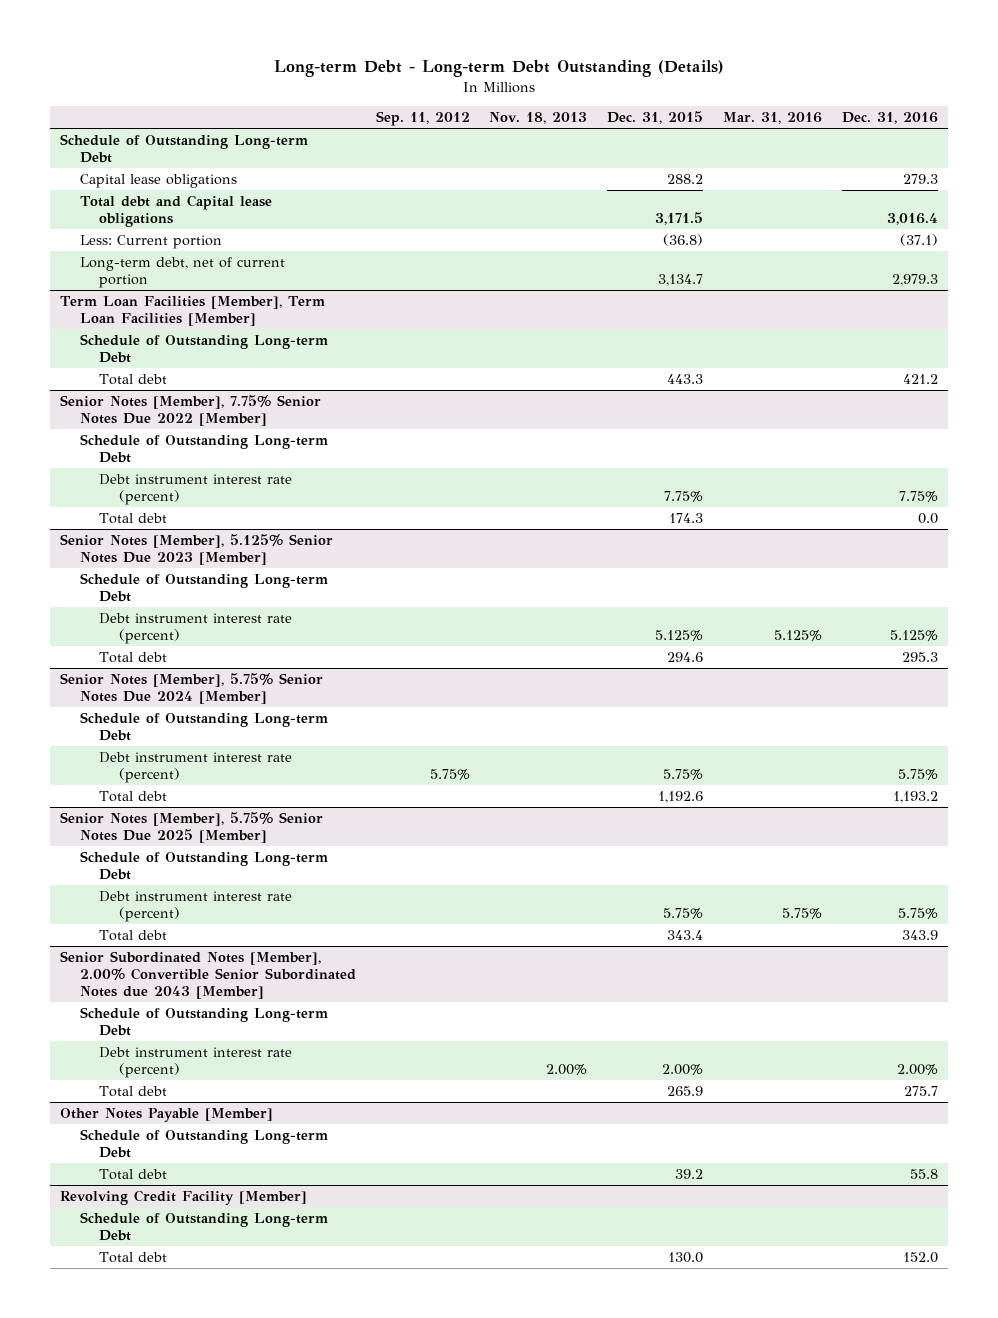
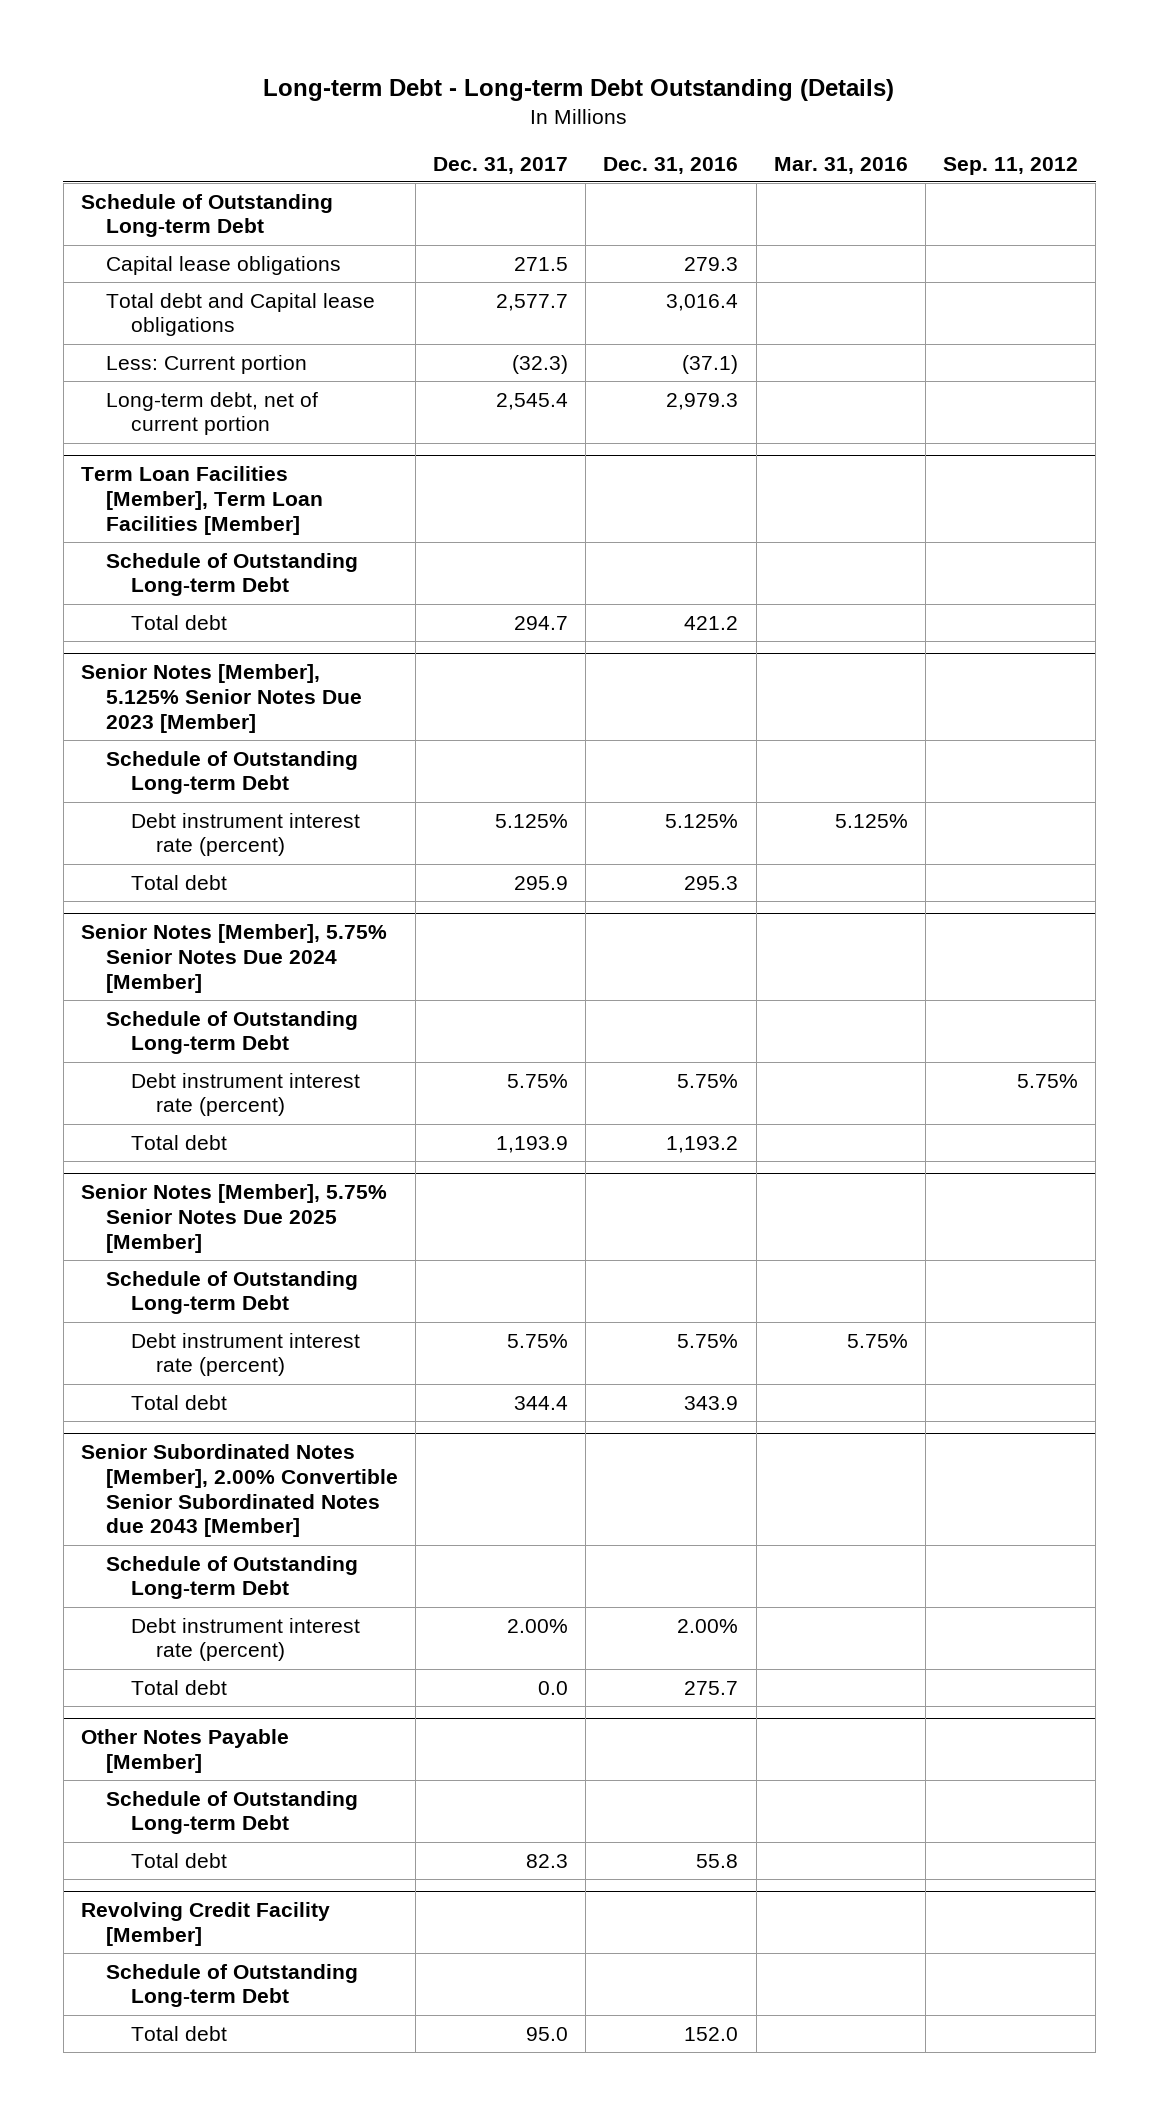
[489,112,588,125] Nov. 18, 2013 -> none
[607,111,704,125] Dec. 31, 2015 -> none
none -> [433,156,569,174] Dec. 31, 2017
[59,395,321,427] Senior Notes [Member], 7.75% Senior Notes Due 2022 [Member] -> none
[79,434,328,464] Schedule of Outstanding Long-term Debt -> none
[99,474,293,506] Debt instrument interest rate (percent) -> none
[99,513,168,525] Total debt -> none

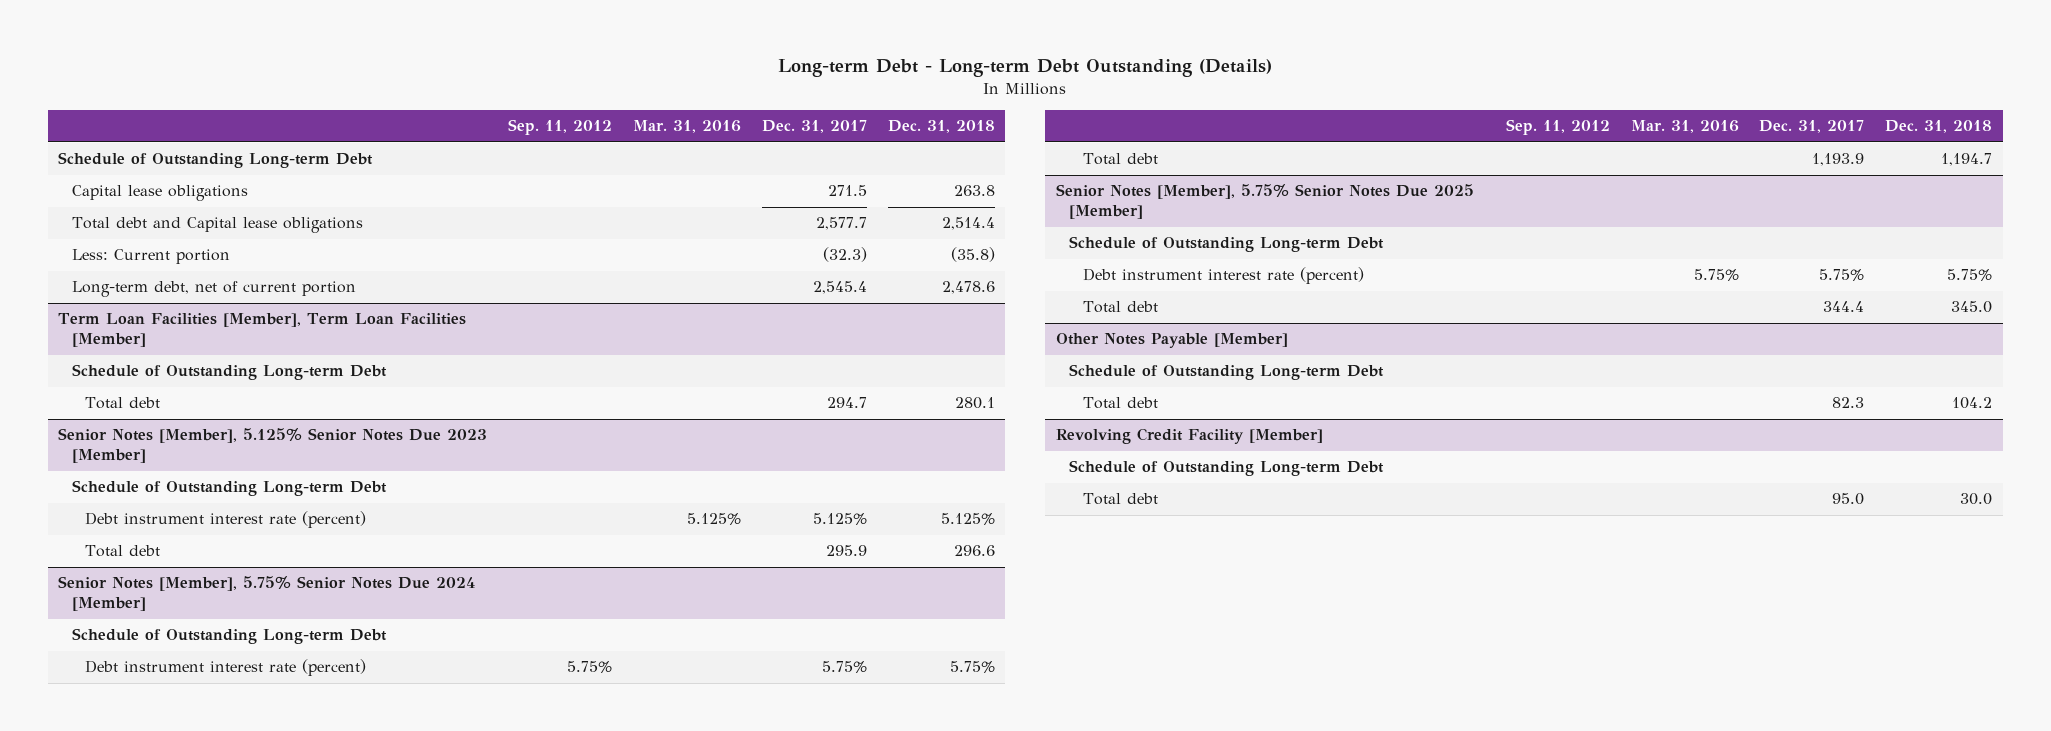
[603,156,739,174] Dec. 31, 2016 -> none
none -> [887,120,995,134] Dec. 31, 2018
[80,1444,398,1538] Senior Subordinated Notes [Member], 2.00% Convertible Senior Subordinated Notes due 2043 [Member] -> none
[105,1555,358,1600] Schedule of Outstanding Long-term Debt -> none
[130,1617,360,1662] Debt instrument interest rate (percent) -> none
[130,1679,227,1695] Total debt -> none

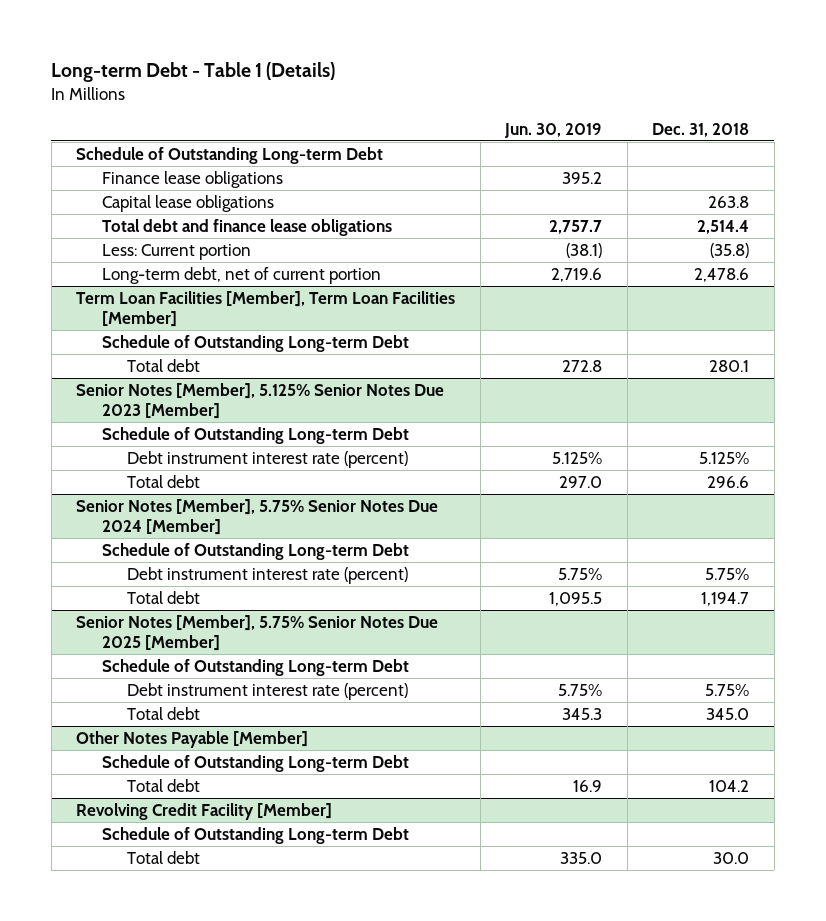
[778,59,1273,78] Long-term Debt - Long-term Debt Outstanding (Details) -> [51,62,336,83] Long-term Debt - Table 1 (Details)
[508,119,613,136] Sep. 11, 2012 -> none
[633,120,742,134] Mar. 31, 2016 -> none
[761,120,867,134] Dec. 31, 2017 -> none
none -> [504,122,603,138] Jun. 30, 2019
none -> [101,171,283,189] Finance lease obligations
[71,217,363,234] Total debt and Capital lease obligations -> [101,219,392,237] Total debt and finance lease obligations

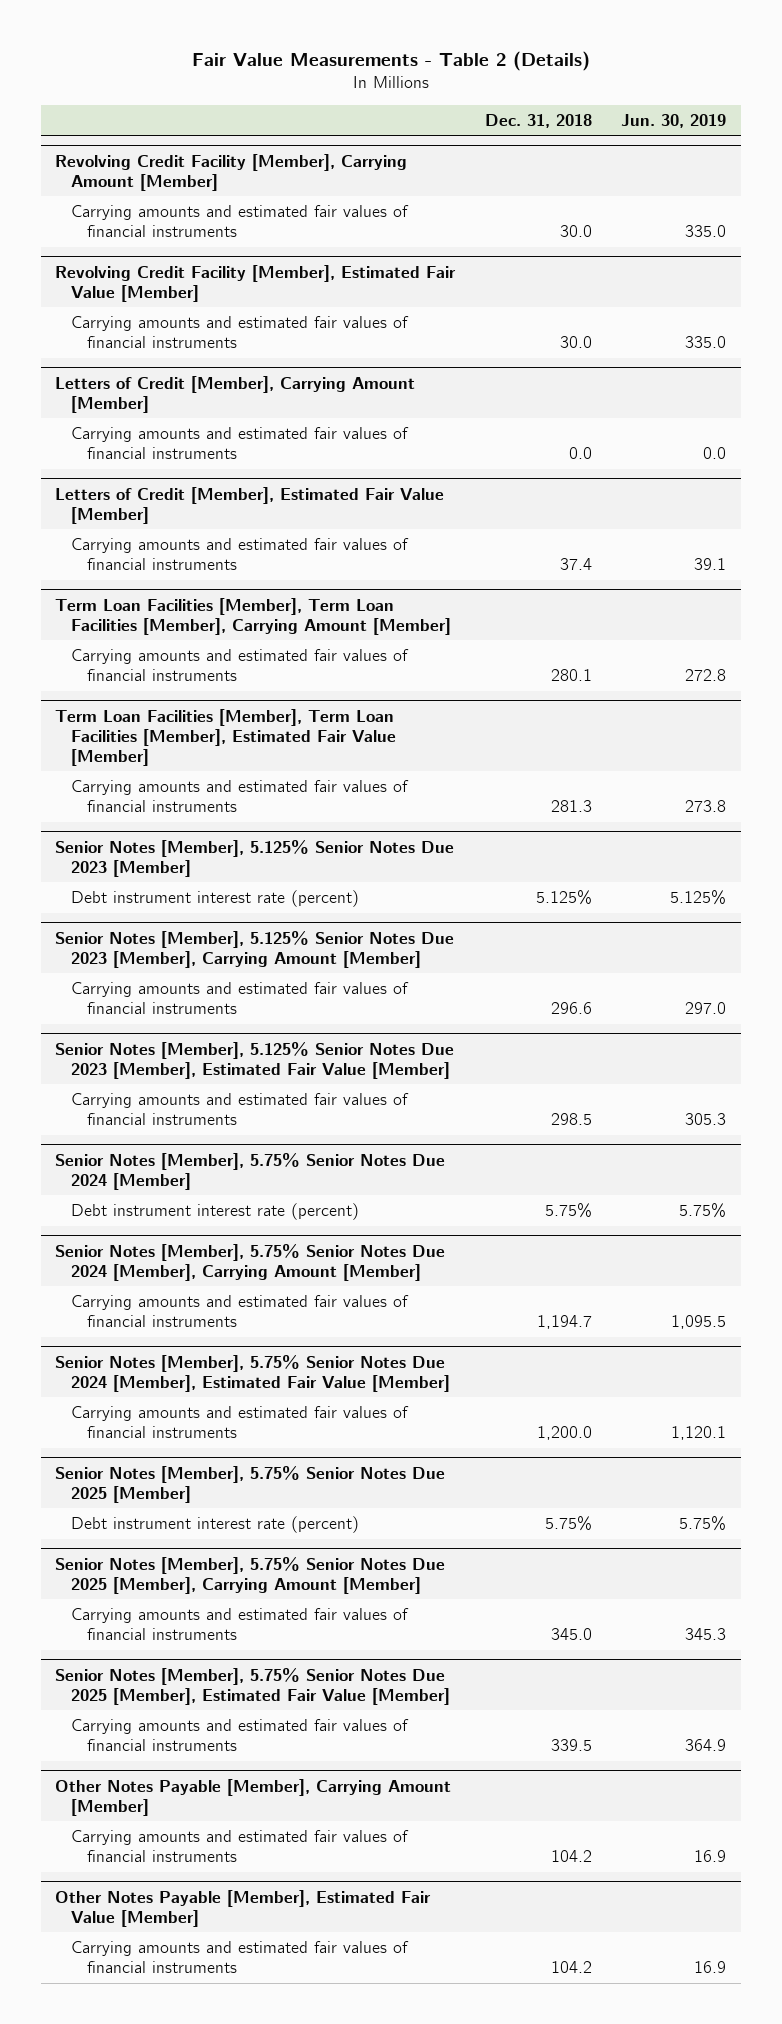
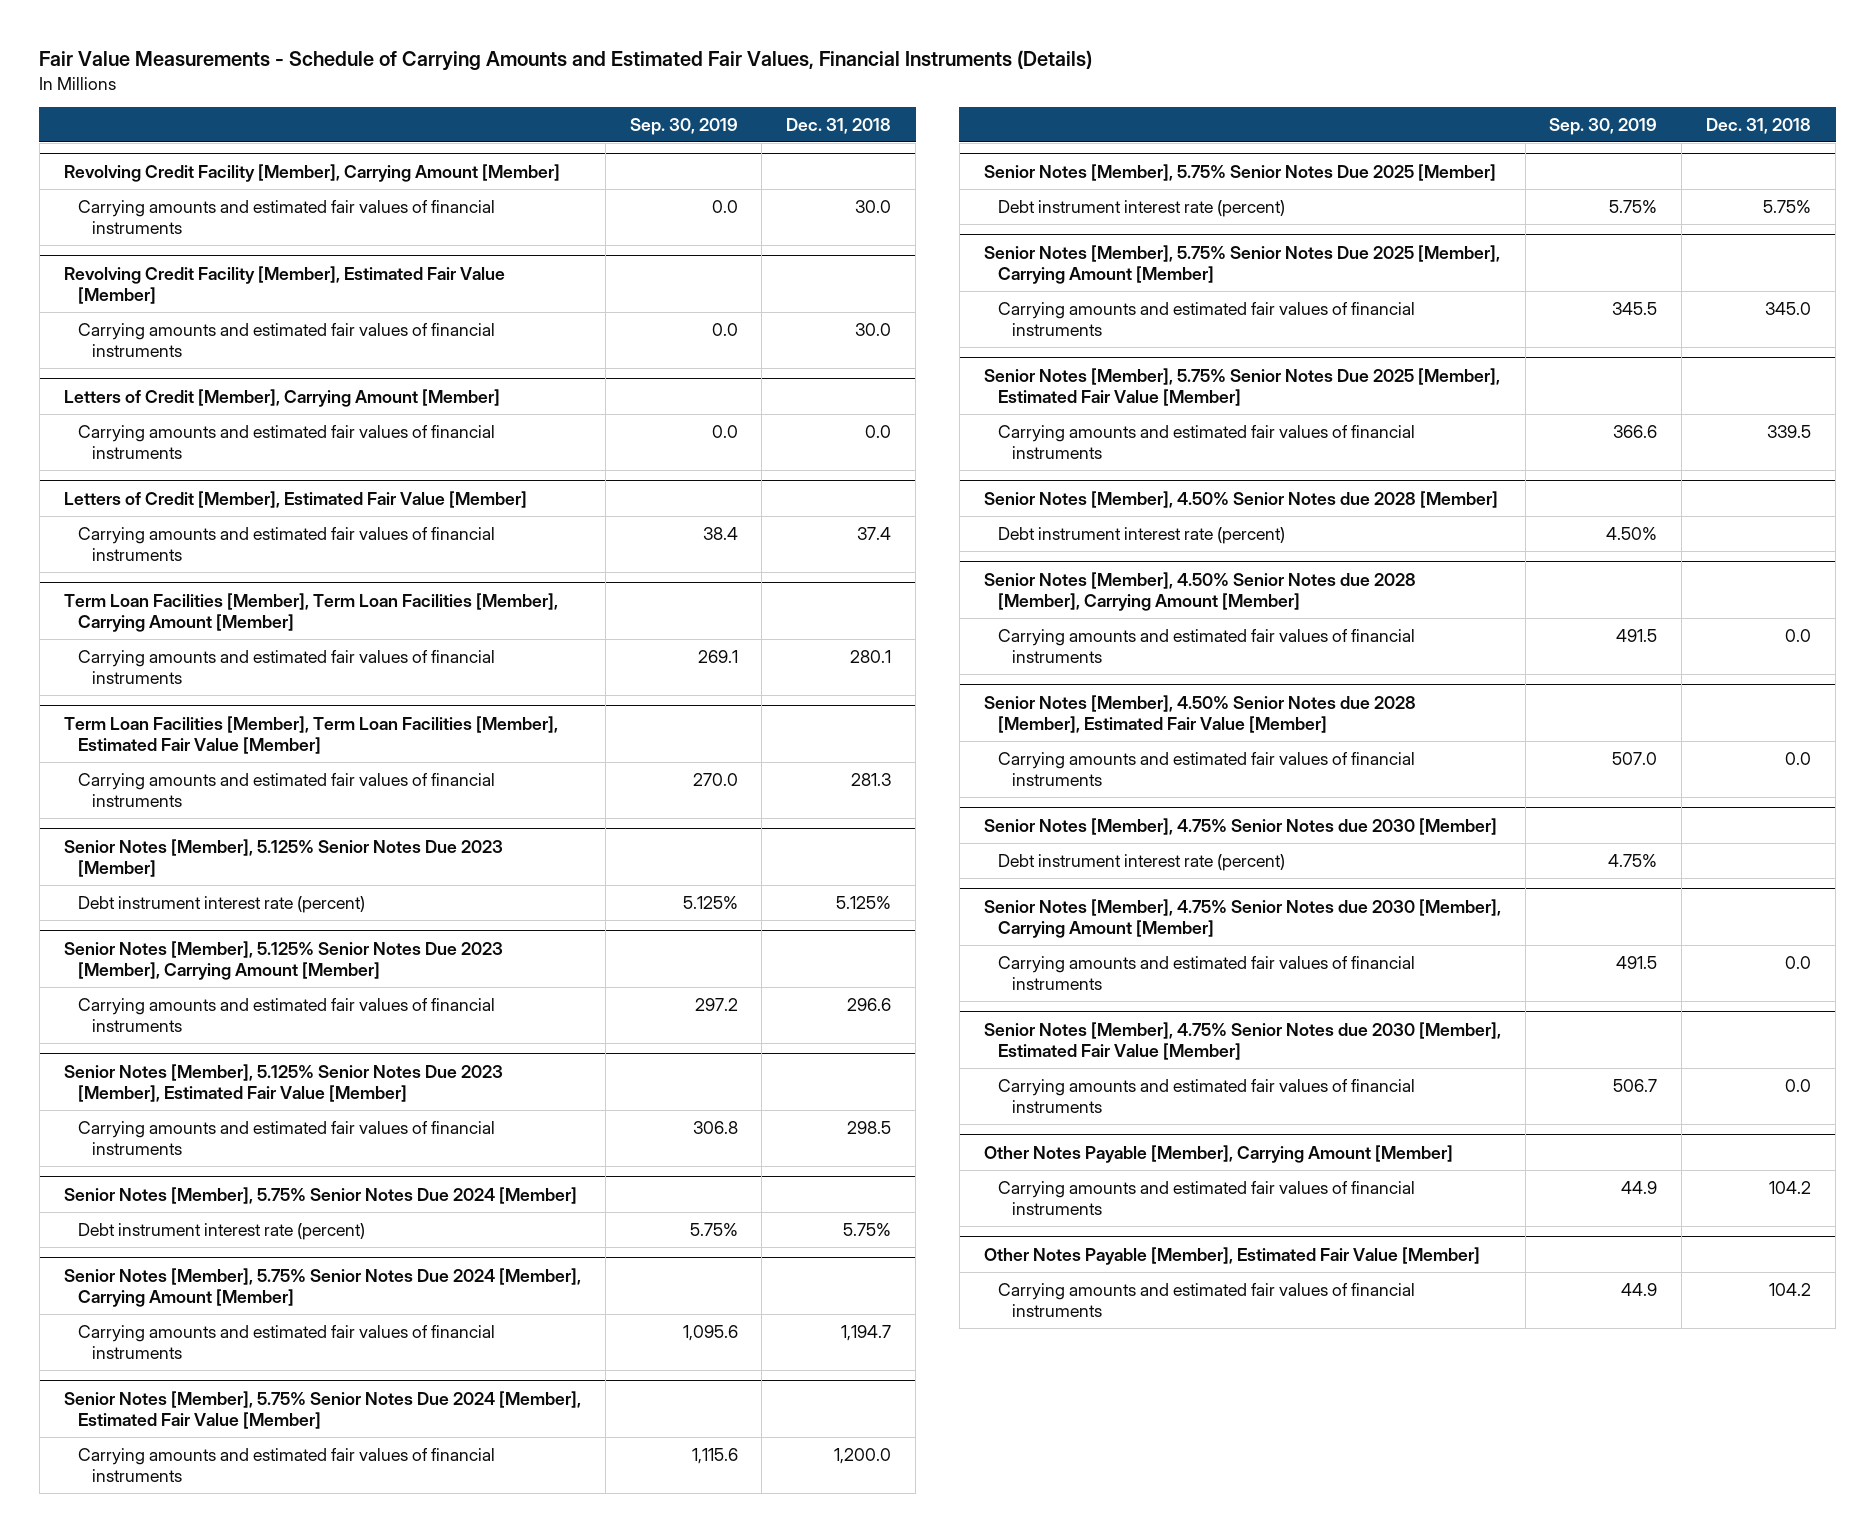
[191,51,590,72] Fair Value Measurements - Table 2 (Details) -> [39,50,1093,72] Fair Value Measurements - Schedule of Carrying Amounts and Estimated Fair Values, Financial Instruments (Details)
[621,113,727,128] Jun. 30, 2019 -> none
none -> [629,117,738,135] Sep. 30, 2019
none -> [983,490,1498,508] Senior Notes [Member], 4.50% Senior Notes due 2028 [Member]
none -> [997,526,1285,544] Debt instrument interest rate (percent)
none -> [983,571,1416,612] Senior Notes [Member], 4.50% Senior Notes due 2028 [Member], Carrying Amount [Member]
none -> [997,628,1415,664] Carrying amounts and estimated fair values of financial instruments
none -> [983,694,1416,734] Senior Notes [Member], 4.50% Senior Notes due 2028 [Member], Estimated Fair Value [Member]
none -> [997,751,1415,787] Carrying amounts and estimated fair values of financial instruments
none -> [983,817,1497,835] Senior Notes [Member], 4.75% Senior Notes due 2030 [Member]
none -> [997,853,1285,871] Debt instrument interest rate (percent)
none -> [983,898,1501,939] Senior Notes [Member], 4.75% Senior Notes due 2030 [Member], Carrying Amount [Member]
none -> [997,955,1415,991] Carrying amounts and estimated fair values of financial instruments
none -> [983,1021,1501,1061] Senior Notes [Member], 4.75% Senior Notes due 2030 [Member], Estimated Fair Value [Member]
none -> [997,1078,1415,1114] Carrying amounts and estimated fair values of financial instruments

